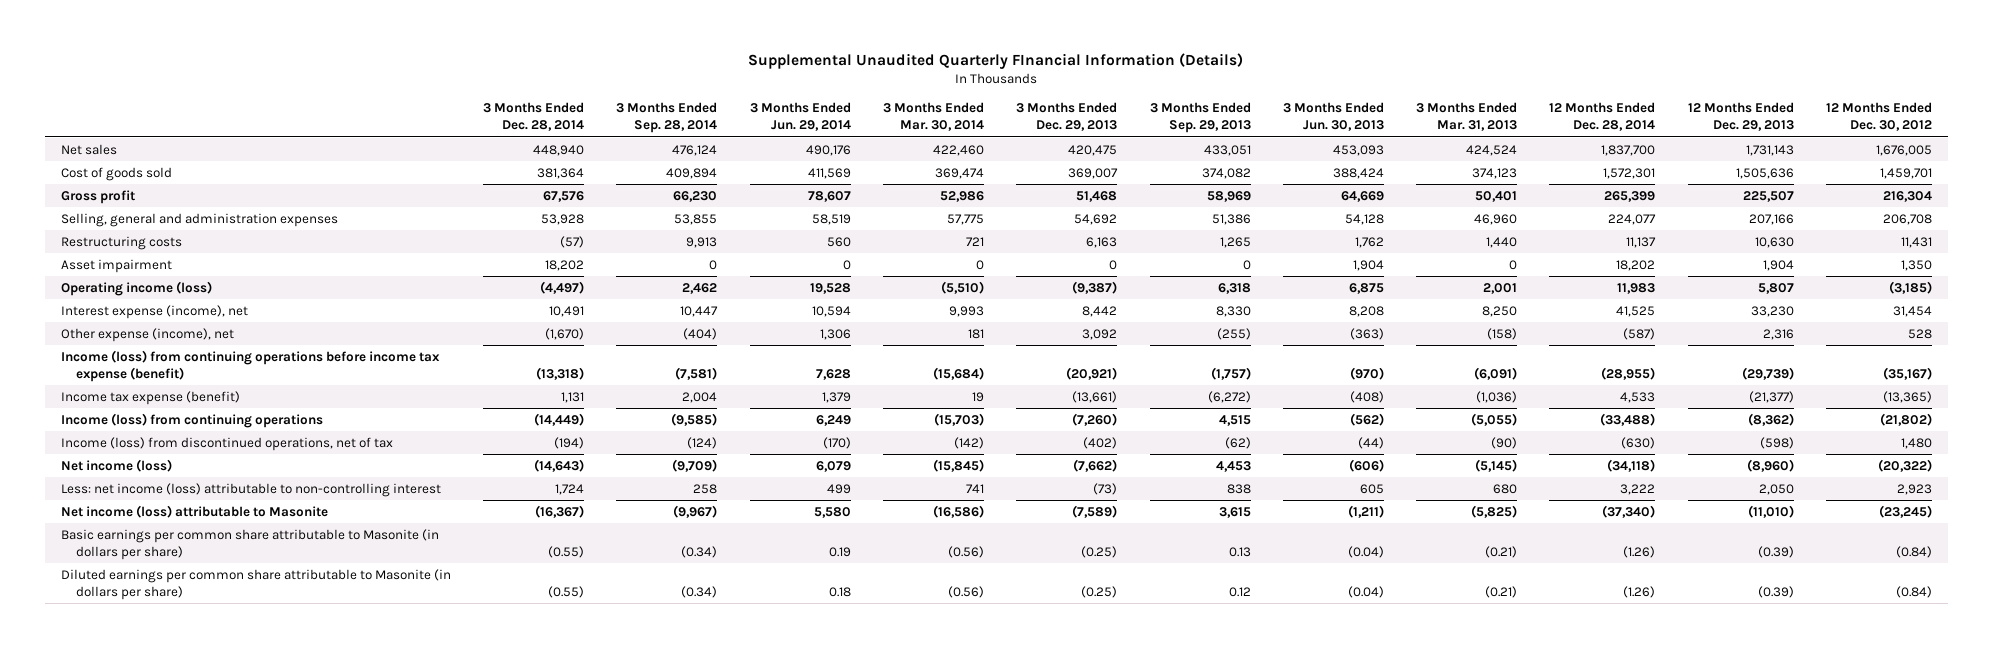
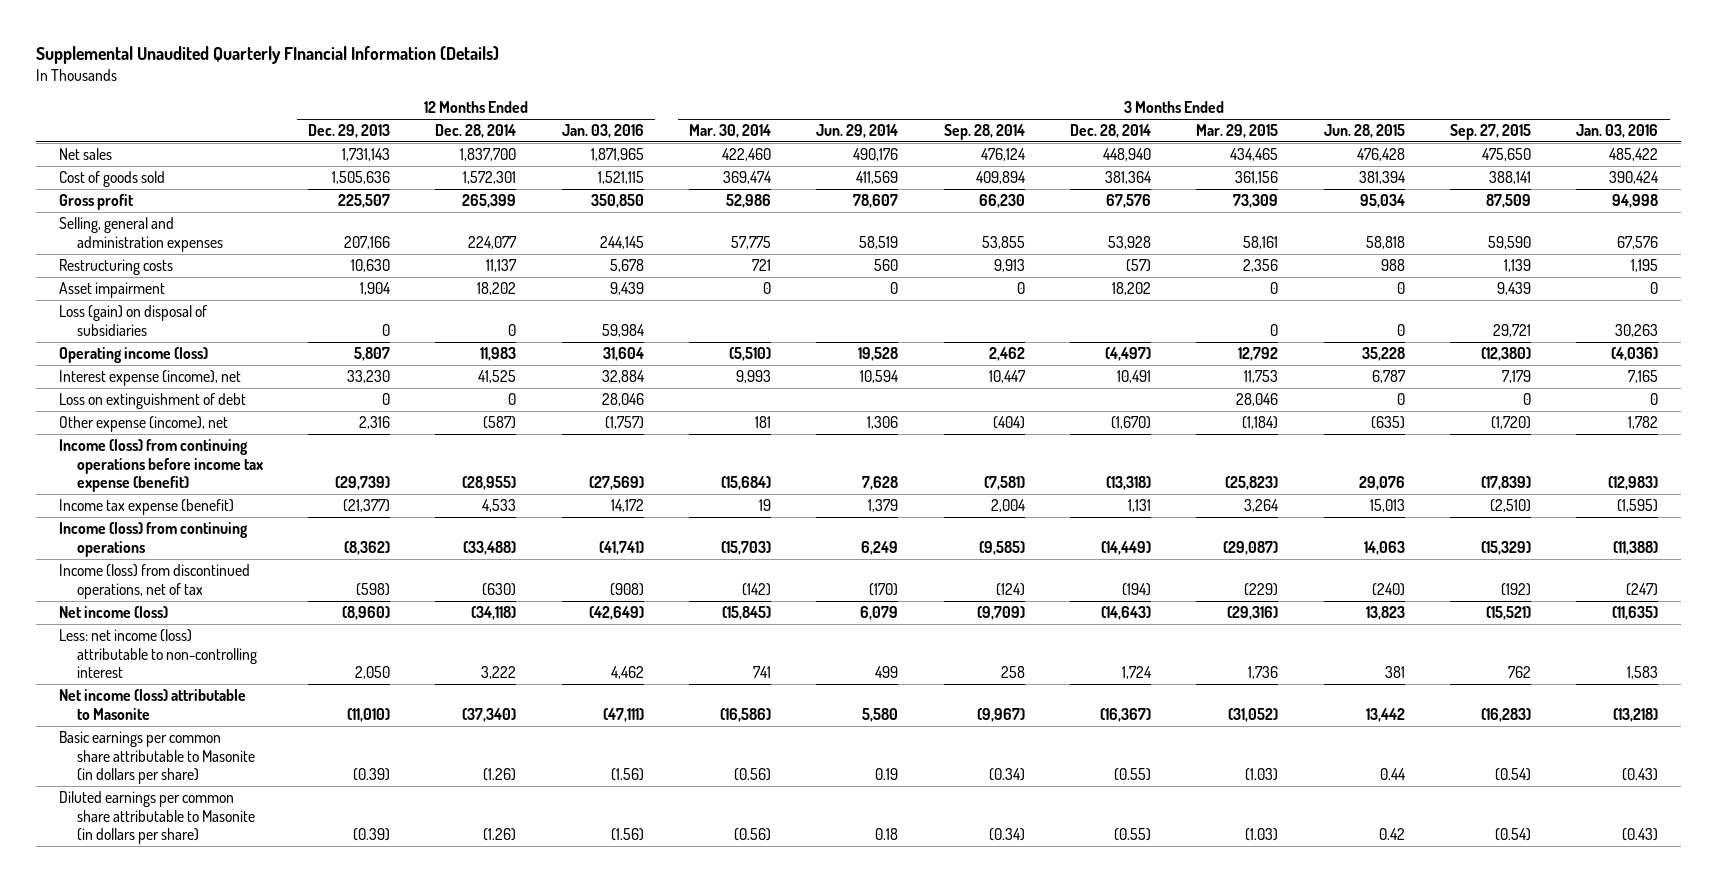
[1016,102,1118,132] 3 Months Ended Dec. 29, 2013 -> none
[1149,102,1251,134] 3 Months Ended Sep. 29, 2013 -> none
[1282,102,1384,132] 3 Months Ended Jun. 30, 2013 -> none
[1416,102,1518,132] 3 Months Ended Mar. 31, 2013 -> none
[1826,102,1933,132] 12 Months Ended Dec. 30, 2012 -> none
none -> [561,124,644,139] Jan. 03, 2016
none -> [1196,124,1279,139] Mar. 29, 2015
none -> [1323,124,1405,139] Jun. 28, 2015
none -> [1450,124,1532,141] Sep. 27, 2015
none -> [1576,124,1659,139] Jan. 03, 2016
none -> [58,305,207,336] Loss (gain) on disposal of subsidiaries
none -> [58,393,246,410] Loss on extinguishment of debt

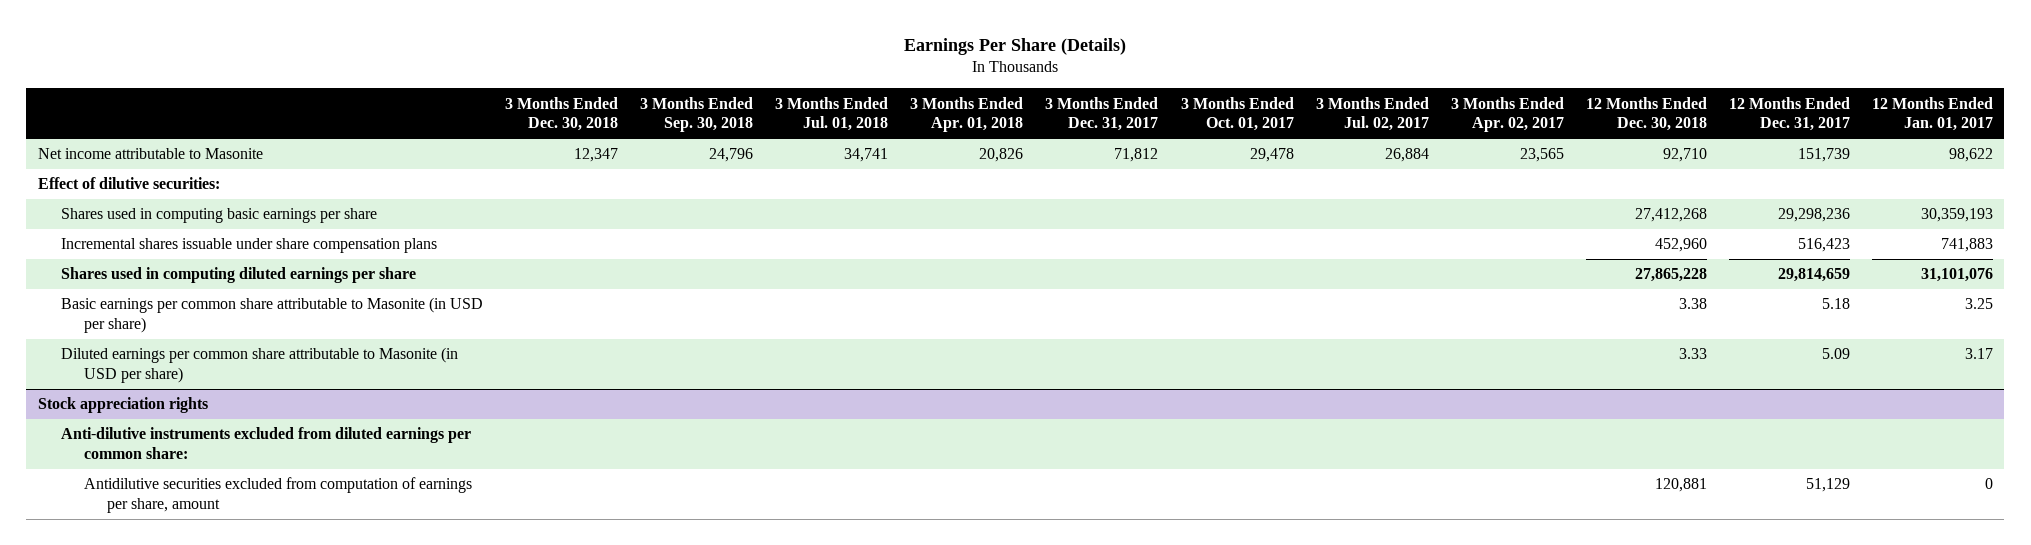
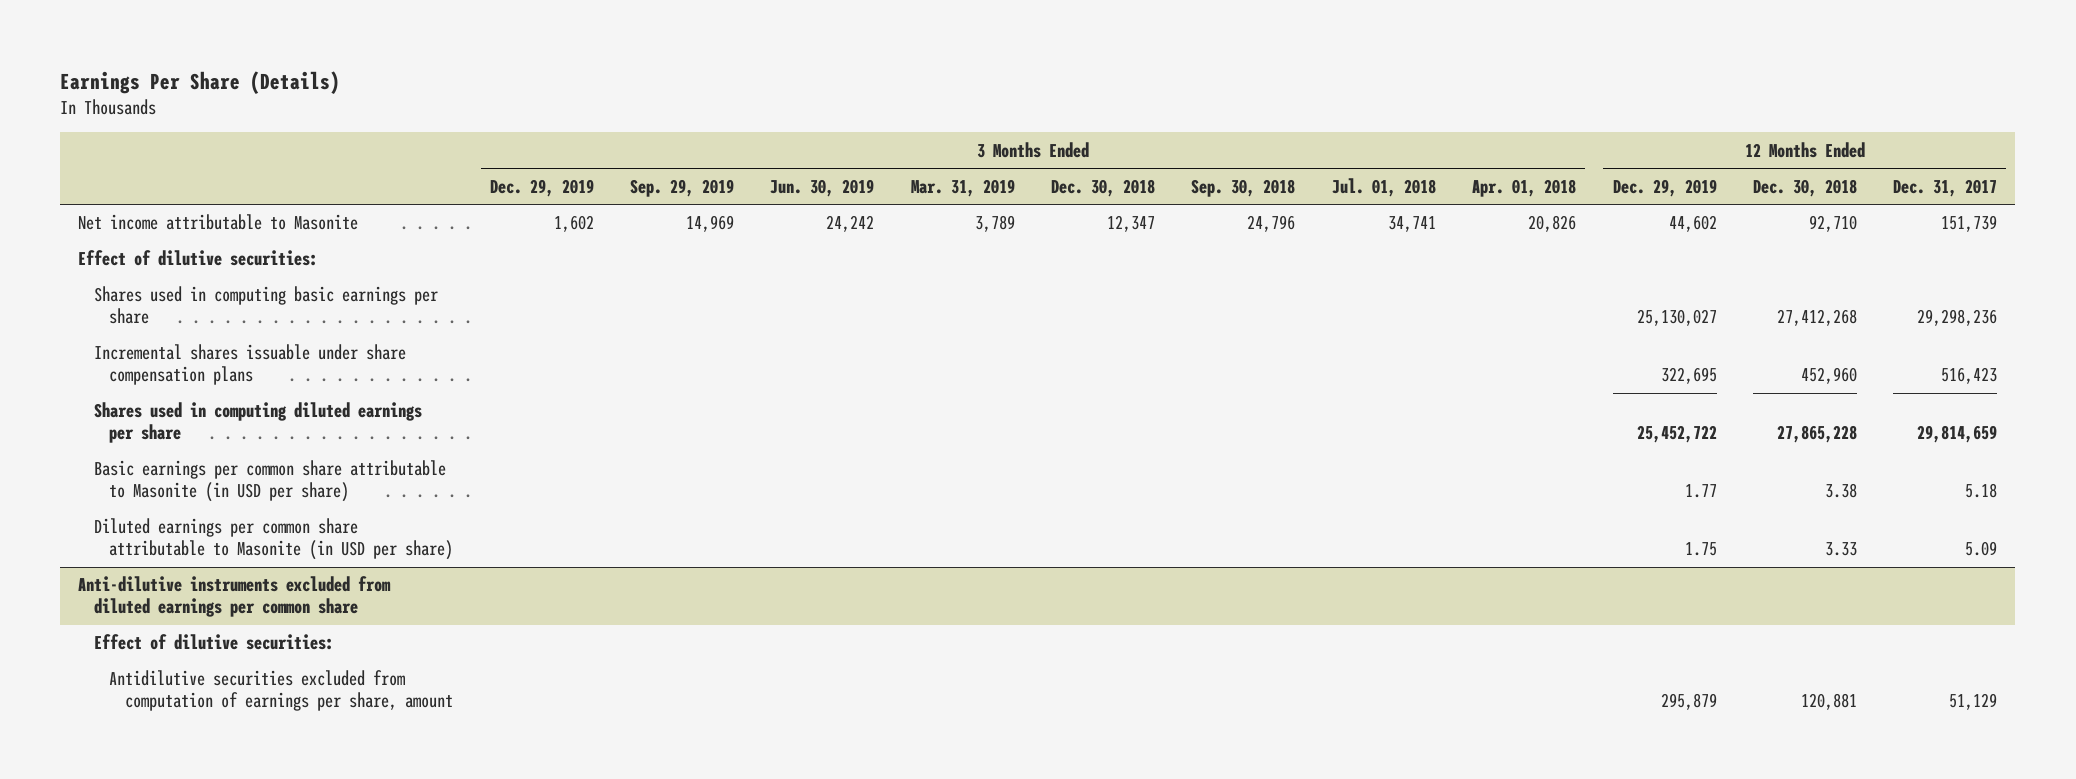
[1045,96,1159,132] 3 Months Ended Dec. 31, 2017 -> none
[1180,96,1294,132] 3 Months Ended Oct. 01, 2017 -> none
[1315,96,1429,132] 3 Months Ended Jul. 02, 2017 -> none
[1450,96,1564,133] 3 Months Ended Apr. 02, 2017 -> none
[1872,96,1994,132] 12 Months Ended Jan. 01, 2017 -> none
none -> [489,178,594,197] Dec. 29, 2019
none -> [630,178,735,197] Sep. 29, 2019
none -> [770,178,875,197] Jun. 30, 2019
none -> [910,178,1015,197] Mar. 31, 2019
none -> [1612,178,1717,197] Dec. 29, 2019
[60,427,471,459] Anti-dilutive instruments excluded from diluted earnings per common share: -> none
[37,397,208,414] Stock appreciation rights -> [78,576,392,618] Anti-dilutive instruments excluded from diluted earnings per common share
none -> [93,634,334,651] Effect of dilutive securities:

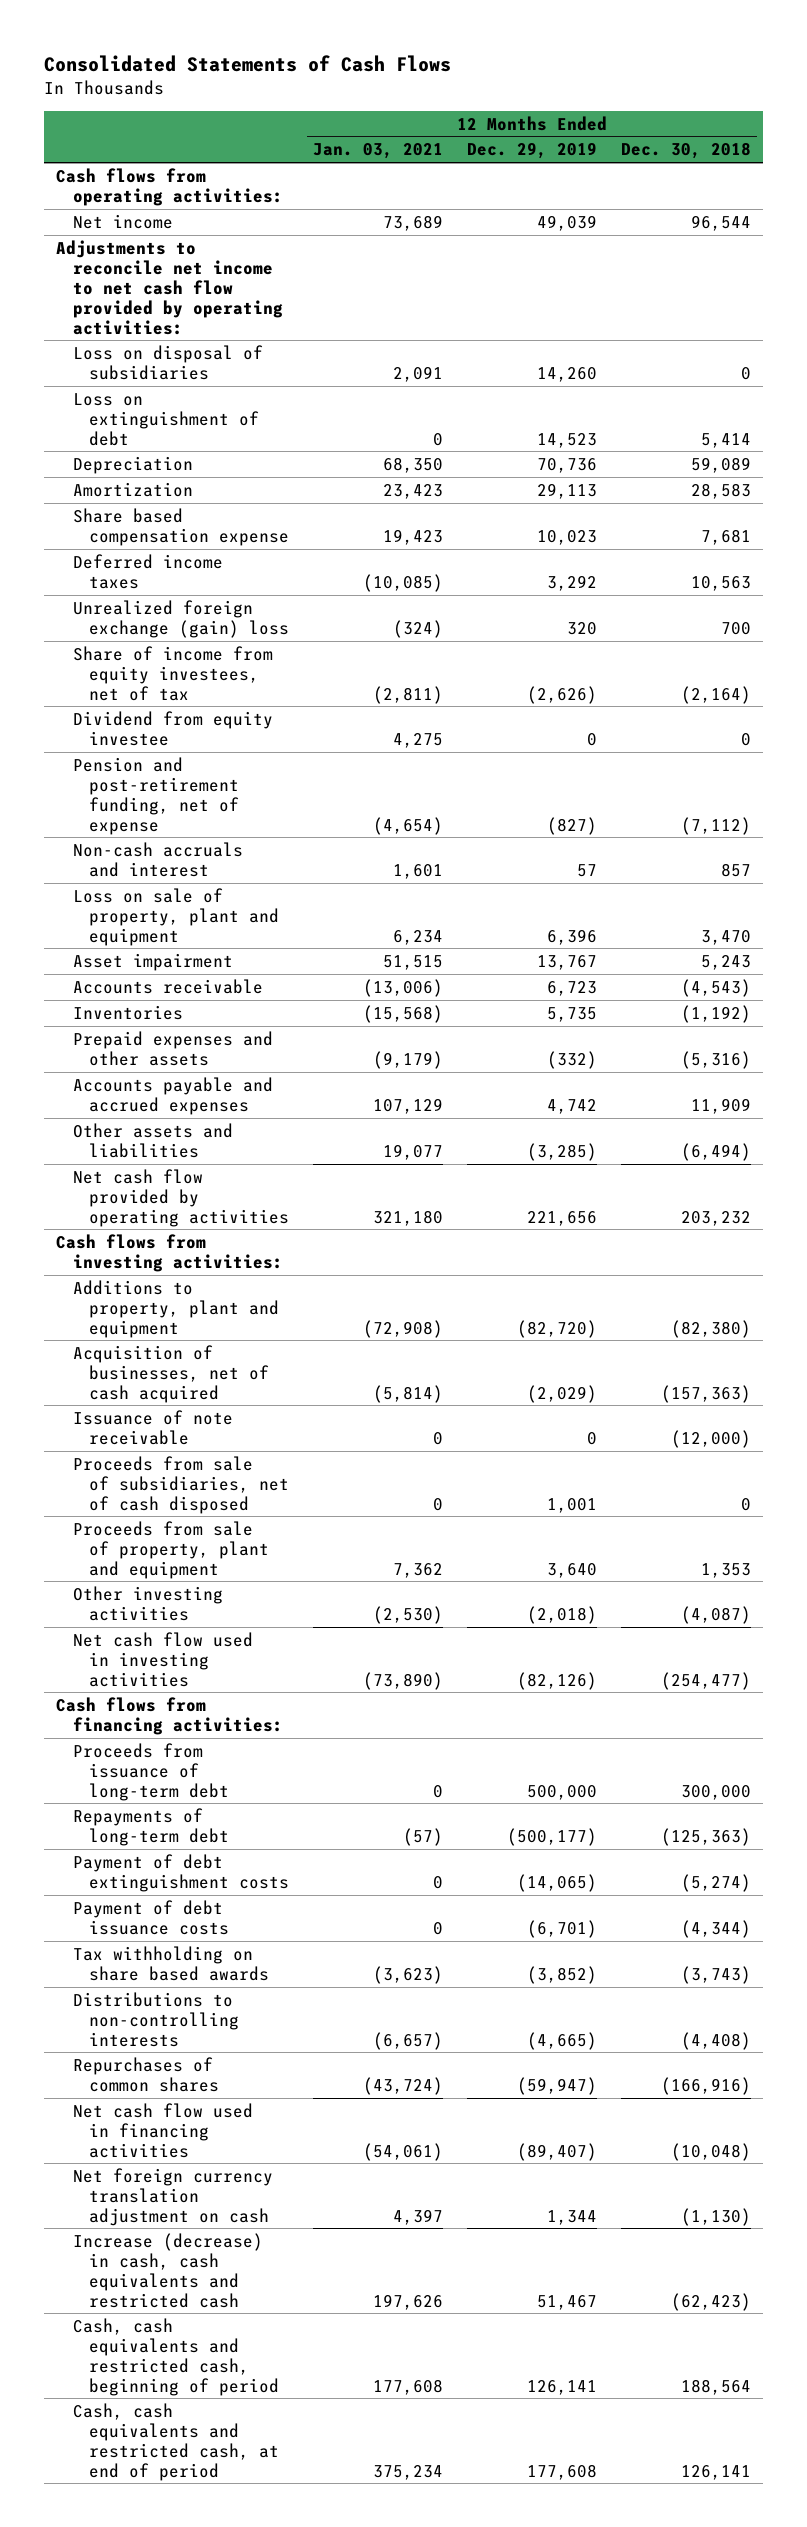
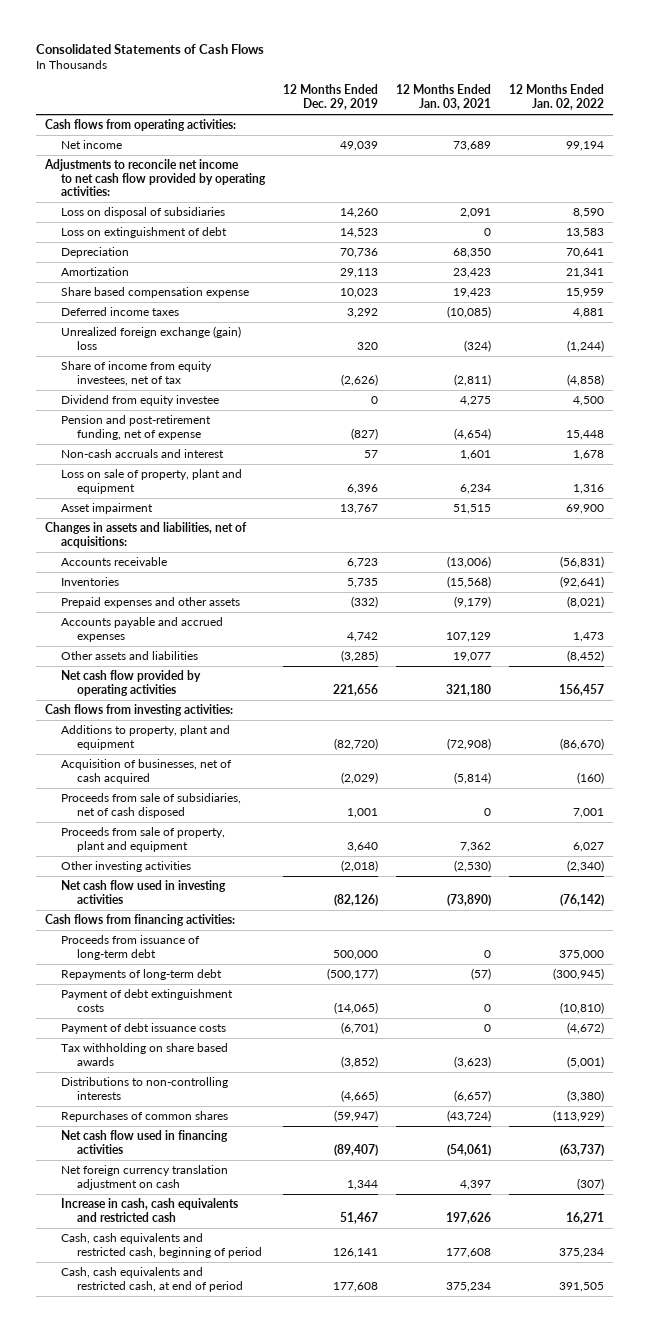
[620,142,751,160] Dec. 30, 2018 -> none
none -> [508,84,604,111] 12 Months Ended Jan. 02, 2022
none -> [45,522,248,548] Changes in assets and liabilities, net of acquisitions:
[72,1409,233,1445] Issuance of note receivable -> none
[72,2232,263,2308] Increase (decrease) in cash, cash equivalents and restricted cash -> [61,1198,239,1222] Increase in cash, cash equivalents and restricted cash

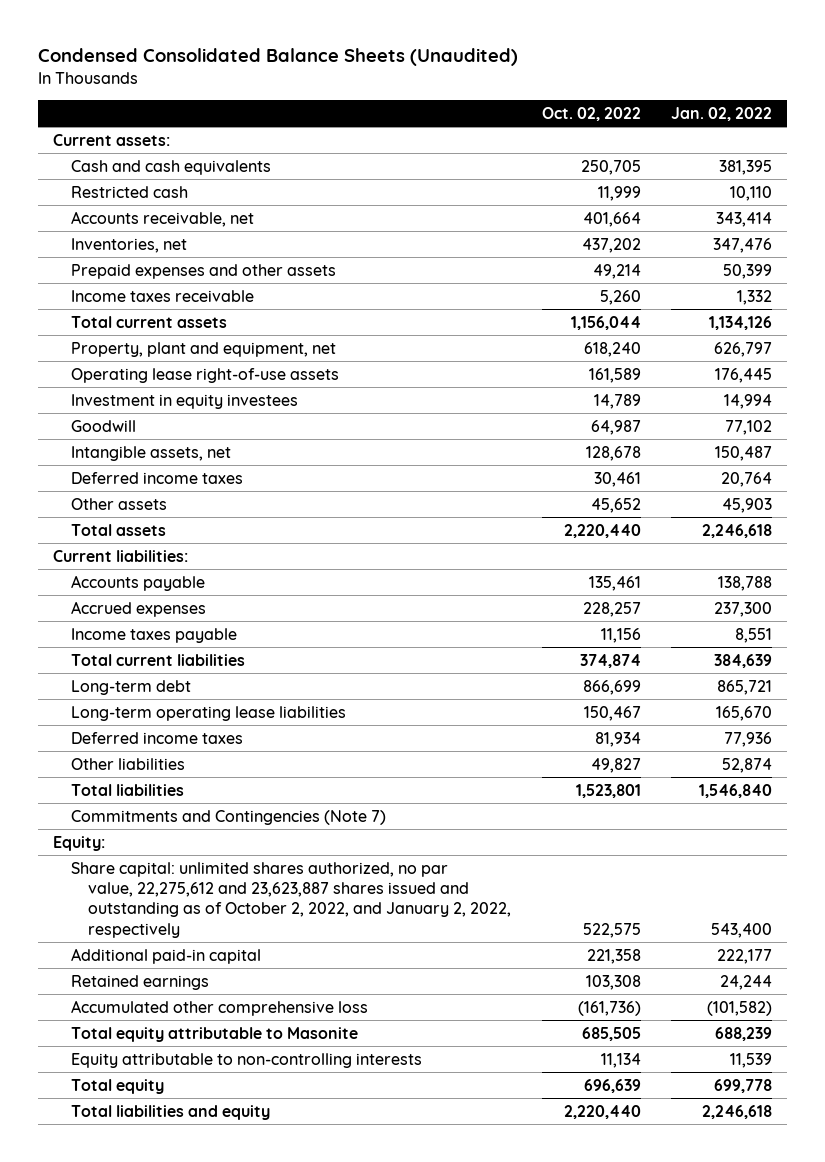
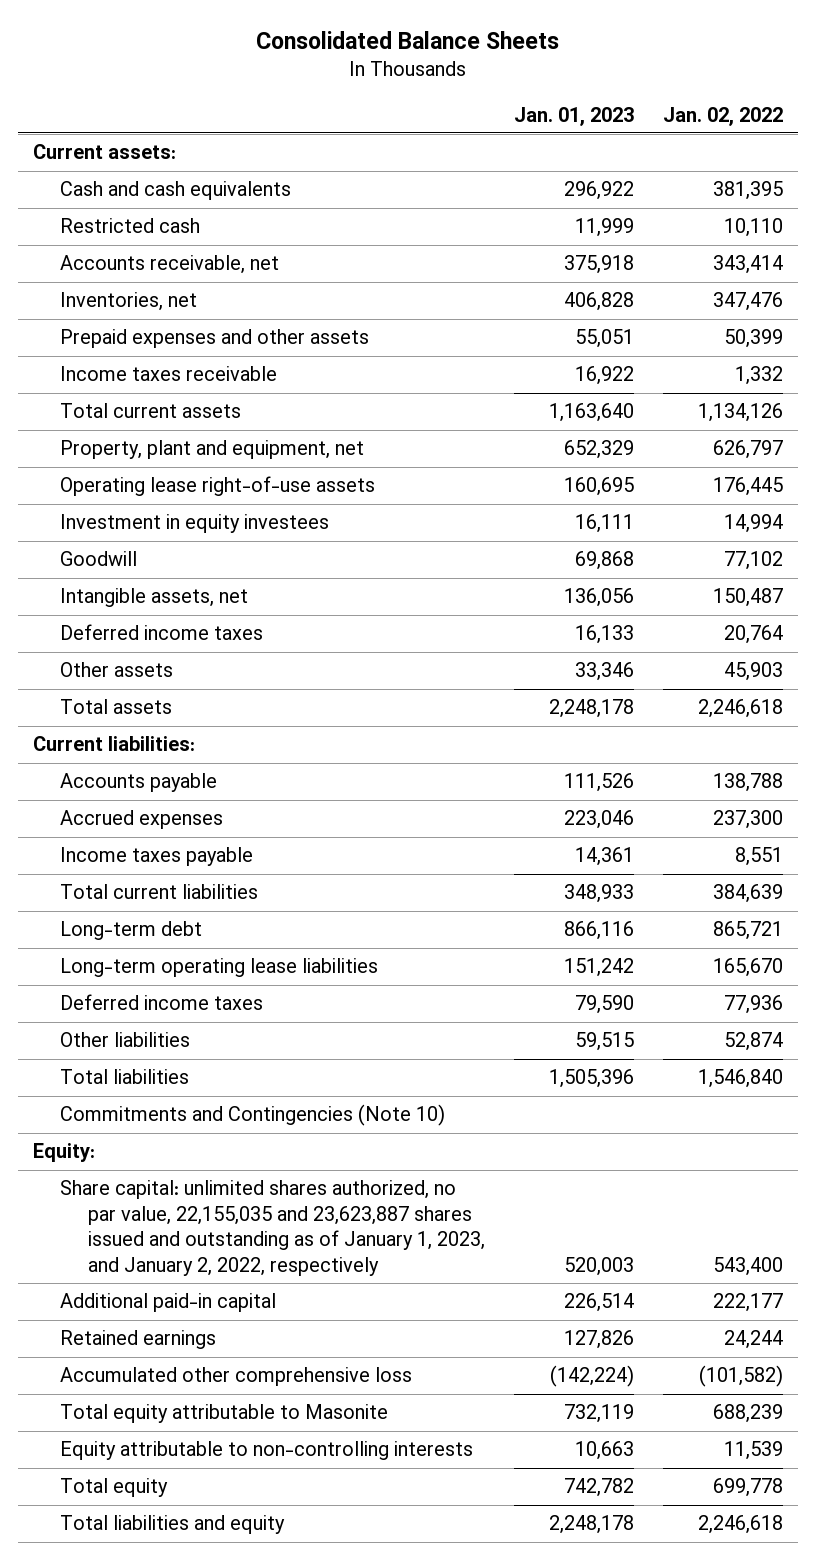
[37,48,518,67] Condensed Consolidated Balance Sheets (Unaudited) -> [255,31,559,50] Consolidated Balance Sheets
[541,106,641,121] Oct. 02, 2022 -> none
none -> [514,106,635,126] Jan. 01, 2023
[70,809,386,825] Commitments and Contingencies (Note 7) -> [60,1104,446,1127] Commitments and Contingencies (Note 10)
[70,861,512,938] Share capital: unlimited shares authorized, no par value, 22,275,612 and 23,623,887 shares issued and outstanding as of October 2, 2022, and January 2, 2022, respectively -> [60,1180,485,1277] Share capital: unlimited shares authorized, no par value, 22,155,035 and 23,623,887 shares issued and outstanding as of January 1, 2023, and January 2, 2022, respectively

